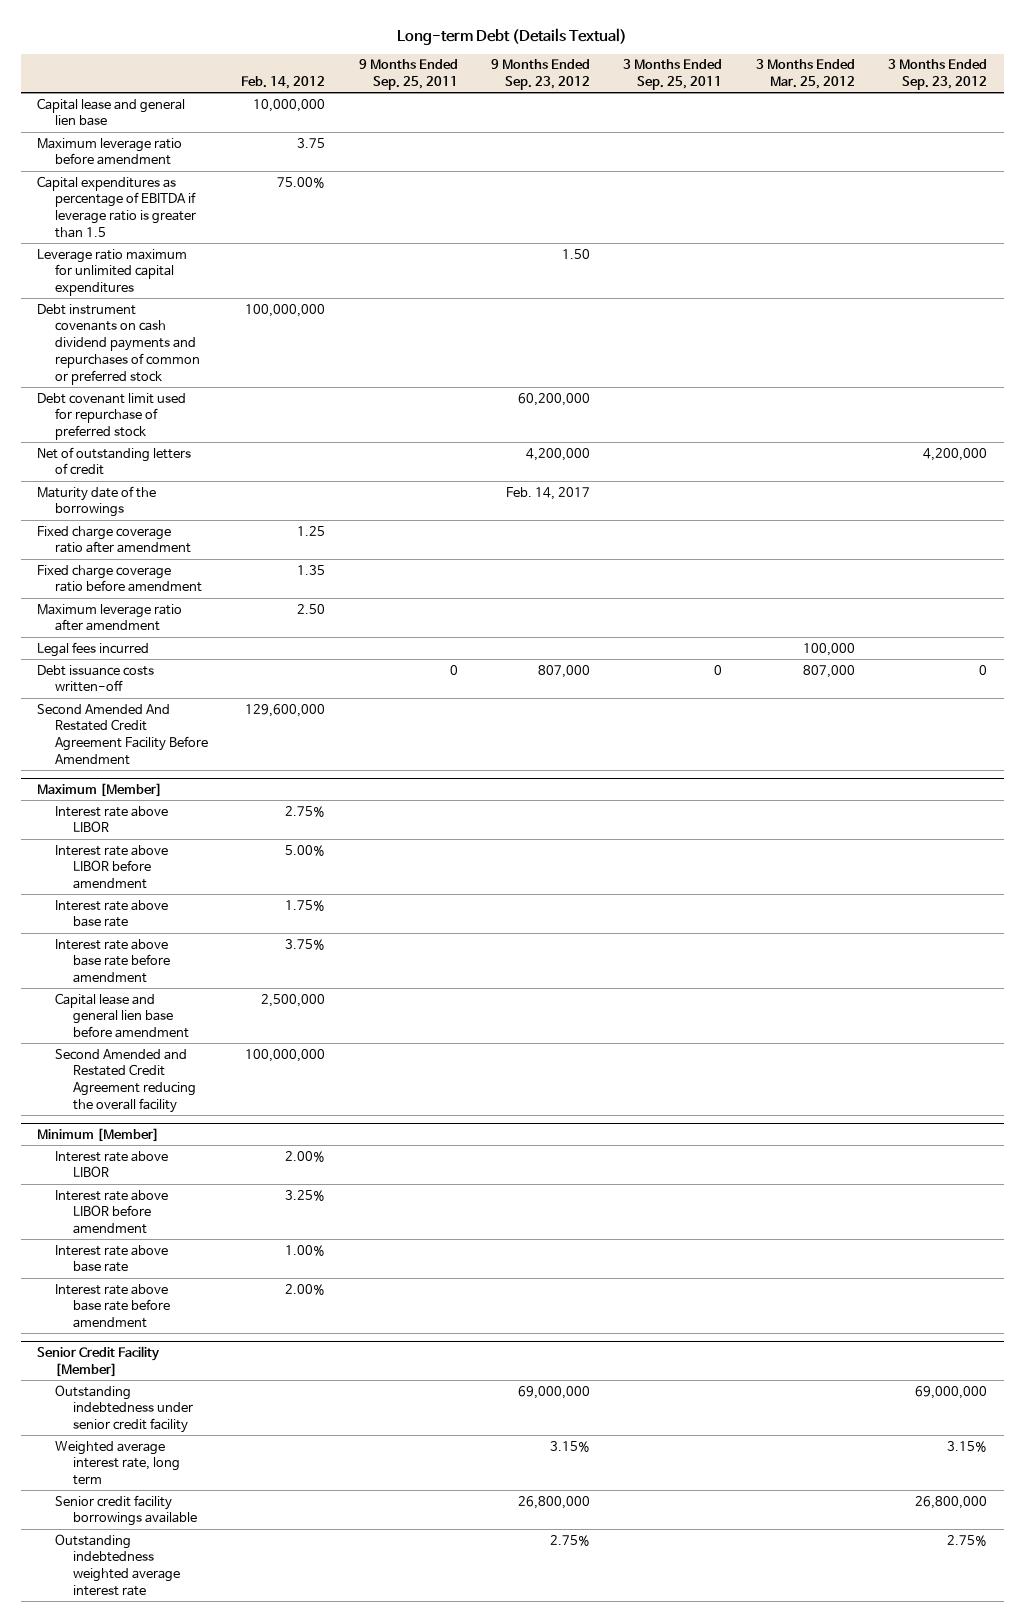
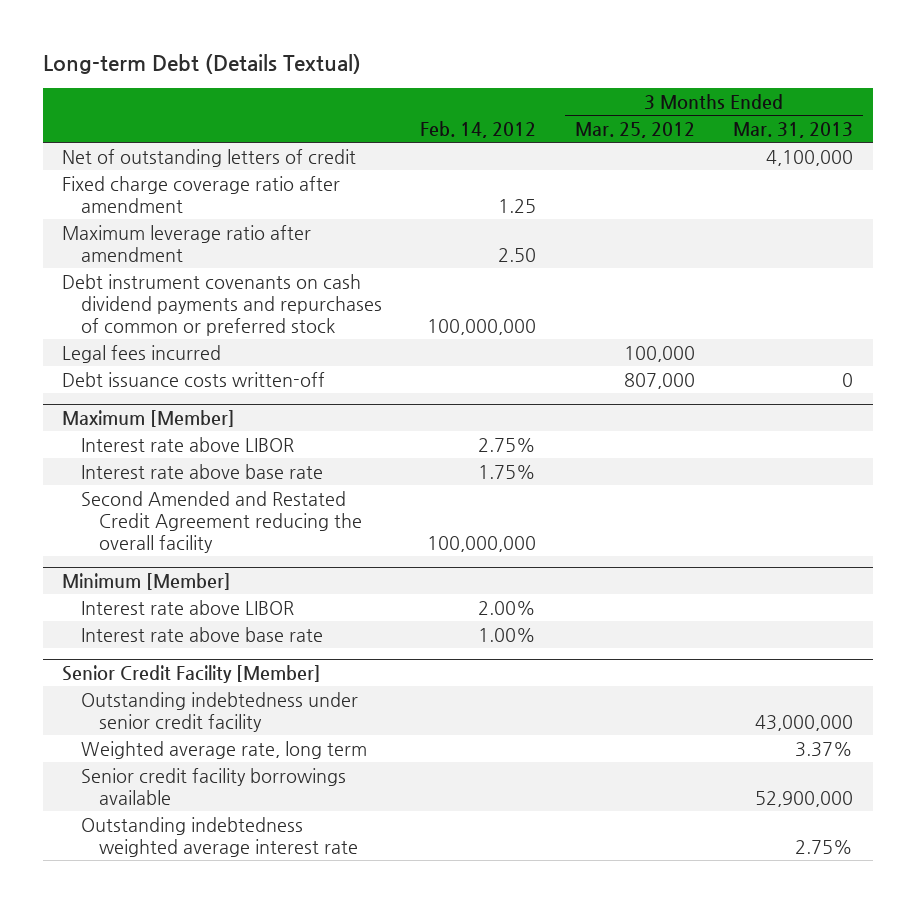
[358,59,458,91] 9 Months Ended Sep. 25, 2011 -> none
[491,59,591,91] 9 Months Ended Sep. 23, 2012 -> none
[623,59,723,91] 3 Months Ended Sep. 25, 2011 -> none
[888,59,988,91] 3 Months Ended Sep. 23, 2012 -> none
none -> [733,121,854,138] Mar. 31, 2013
[37,97,186,127] Capital lease and general lien base -> none
[37,137,183,166] Maximum leverage ratio before amendment -> none
[37,175,196,238] Capital expenditures as percentage of EBITDA if leverage ratio is greater than 1.5 -> none
[37,248,188,297] Leverage ratio maximum for unlimited capital expenditures -> none
[37,392,187,441] Debt covenant limit used for repurchase of preferred stock -> none
[37,485,157,518] Maturity date of the borrowings -> none
[37,564,202,593] Fixed charge coverage ratio before amendment -> none
[37,303,200,385] Debt instrument covenants on cash dividend payments and repurchases of common or preferred stock -> [62,273,382,337] Debt instrument covenants on cash dividend payments and repurchases of common or preferred stock
[37,703,208,765] Second Amended And Restated Credit Agreement Facility Before Amendment -> none
[54,844,168,890] Interest rate above LIBOR before amendment -> none
[54,938,170,984] Interest rate above base rate before amendment -> none
[54,992,189,1039] Capital lease and general lien base before amendment -> none
[54,1189,168,1235] Interest rate above LIBOR before amendment -> none
[54,1283,170,1329] Interest rate above base rate before amendment -> none
[54,1440,180,1486] Weighted average interest rate, long term -> [80,740,367,759] Weighted average rate, long term

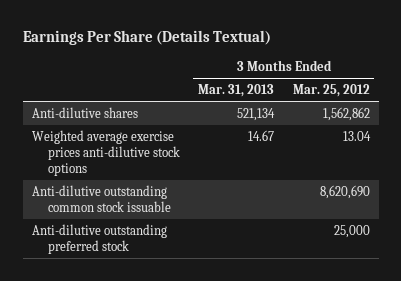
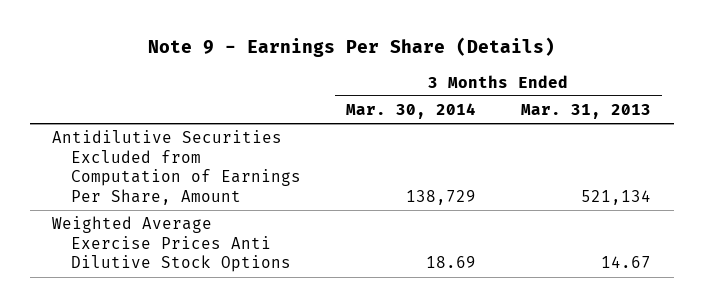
[22,30,271,46] Earnings Per Share (Details Textual) -> [147,37,555,58] Note 9 - Earnings Per Share (Details)
[292,84,370,98] Mar. 25, 2012 -> none
none -> [345,103,476,120] Mar. 30, 2014
[31,184,171,212] Anti-dilutive outstanding common stock issuable -> none
[31,223,167,254] Anti-dilutive outstanding preferred stock -> none
[31,106,138,118] Anti-dilutive shares -> [52,130,301,205] Antidilutive Securities Excluded from Computation of Earnings Per Share, Amount
[31,129,180,176] Weighted average exercise prices anti-dilutive stock options -> [52,216,291,273] Weighted Average Exercise Prices Anti Dilutive Stock Options

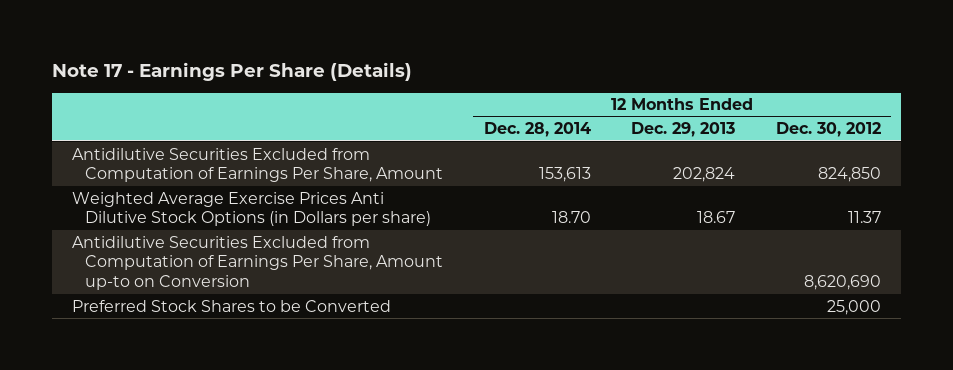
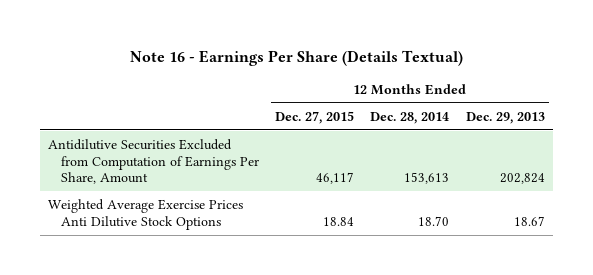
[52,61,413,81] Note 17 - Earnings Per Share (Details) -> [129,49,463,66] Note 16 - Earnings Per Share (Details Textual)
[775,122,881,138] Dec. 30, 2012 -> none
none -> [275,110,355,124] Dec. 27, 2015
[72,235,443,291] Antidilutive Securities Excluded from Computation of Earnings Per Share, Amount up-to on Conversion -> none
[72,299,392,312] Preferred Stock Shares to be Converted -> none
[72,191,431,227] Weighted Average Exercise Prices Anti Dilutive Stock Options (in Dollars per share) -> [48,199,244,230] Weighted Average Exercise Prices Anti Dilutive Stock Options

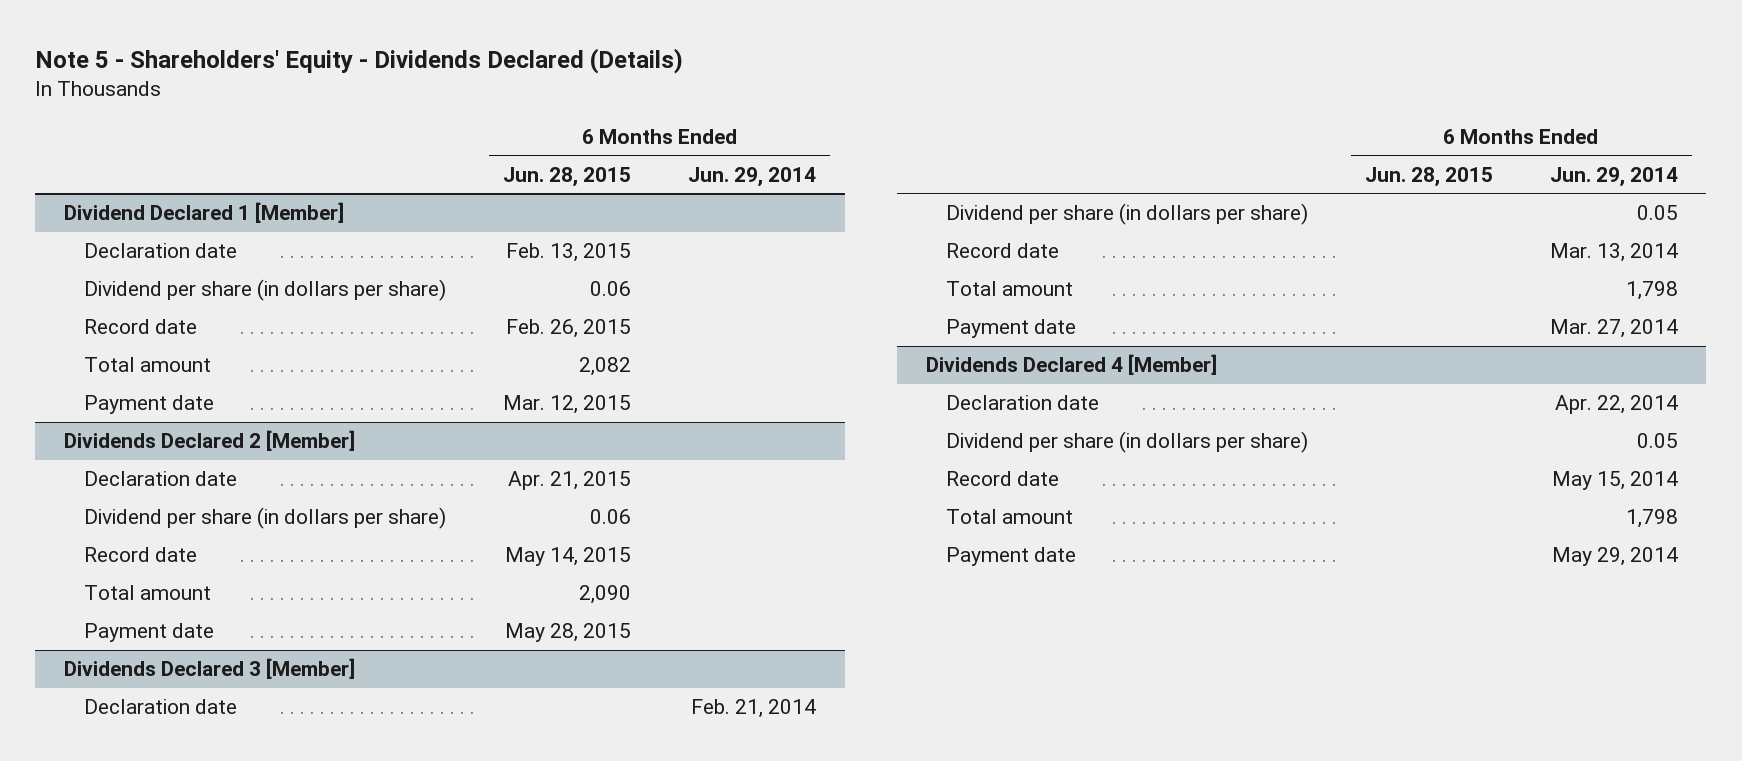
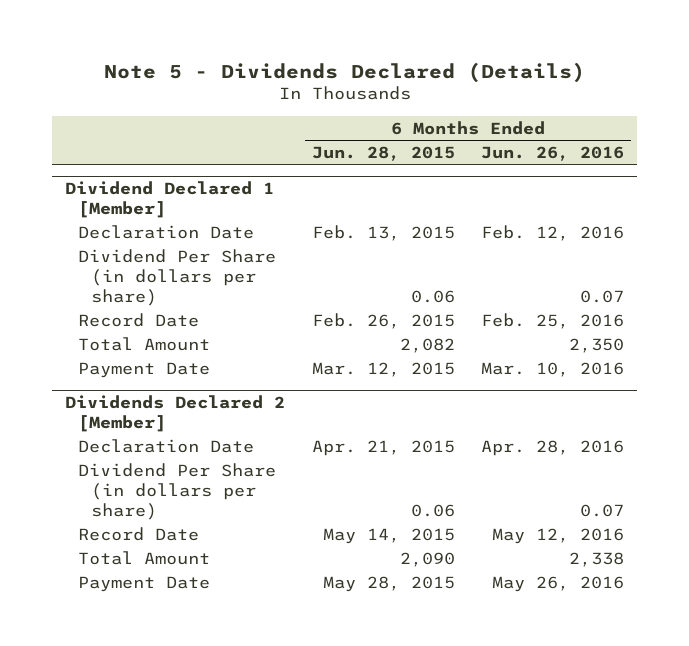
[35,48,684,75] Note 5 - Shareholders' Equity - Dividends Declared (Details) -> [103,61,585,83] Note 5 - Dividends Declared (Details)
[688,166,817,187] Jun. 29, 2014 -> none
none -> [480,146,624,162] Jun. 26, 2016
[84,243,238,259] Declaration date -> [78,224,255,239] Declaration Date
[84,279,447,302] Dividend per share (in dollars per share) -> [78,248,277,306] Dividend Per Share (in dollars per share)
[84,319,198,335] Record date -> [78,312,200,327] Record Date
[84,357,212,373] Total amount -> [78,336,211,351] Total Amount
[84,395,215,415] Payment date -> [78,361,211,378] Payment Date
[63,658,355,680] Dividends Declared 3 [Member] -> none
[84,699,238,715] Declaration date -> none
[946,203,1309,226] Dividend per share (in dollars per share) -> none
[946,243,1060,259] Record date -> none
[946,281,1074,297] Total amount -> none
[946,319,1077,339] Payment date -> none
[925,354,1217,376] Dividends Declared 4 [Member] -> none
[946,395,1100,411] Declaration date -> none
[946,431,1309,454] Dividend per share (in dollars per share) -> none
[946,471,1060,487] Record date -> none
[946,509,1074,525] Total amount -> none
[946,547,1077,567] Payment date -> none
[84,471,238,487] Declaration date -> [78,438,255,453] Declaration Date
[84,507,447,530] Dividend per share (in dollars per share) -> [78,462,277,520] Dividend Per Share (in dollars per share)
[84,547,198,563] Record date -> [78,526,200,541] Record Date
[84,585,212,601] Total amount -> [78,550,211,565] Total Amount
[84,623,215,643] Payment date -> [78,575,211,592] Payment Date

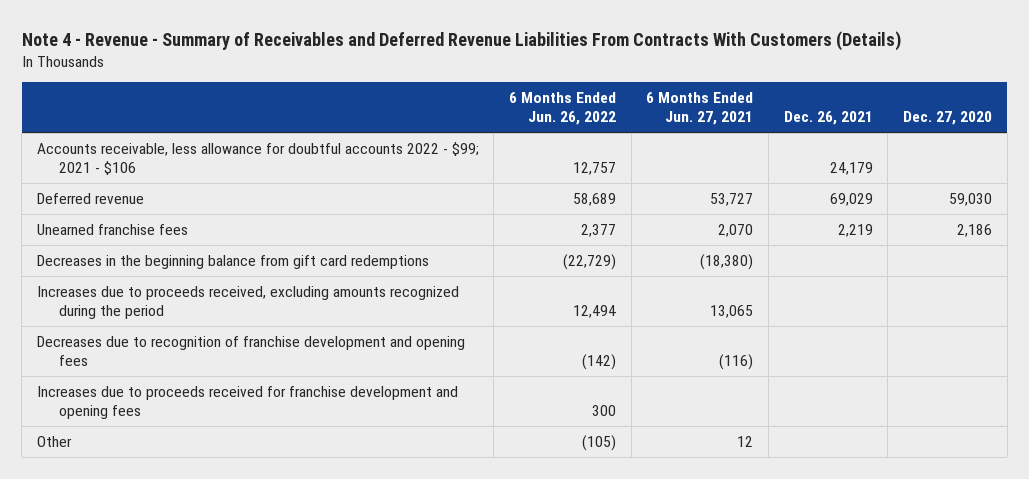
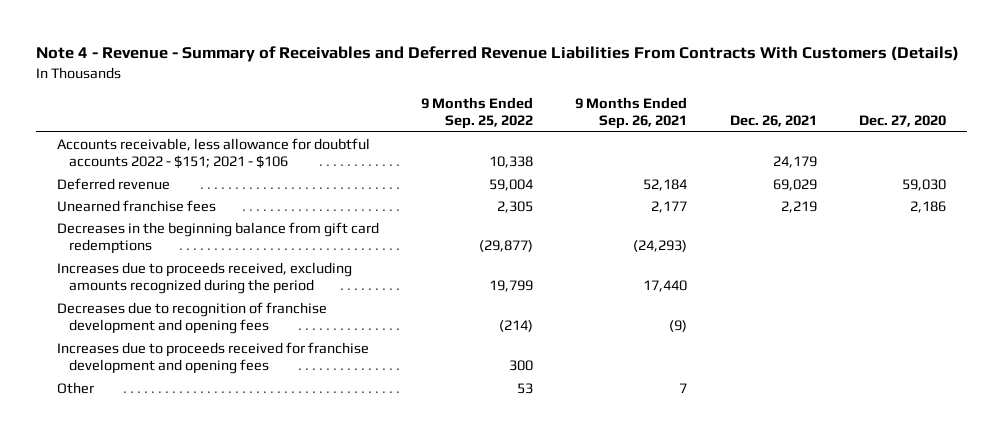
[508,92,616,126] 6 Months Ended Jun. 26, 2022 -> none
[646,92,754,126] 6 Months Ended Jun. 27, 2021 -> none
none -> [421,96,534,130] 9 Months Ended Sep. 25, 2022
none -> [575,96,688,130] 9 Months Ended Sep. 26, 2021
[36,142,479,176] Accounts receivable, less allowance for doubtful accounts 2022 - $99; 2021 - $106 -> [56,137,370,170] Accounts receivable, less allowance for doubtful accounts 2022 - $151; 2021 - $106

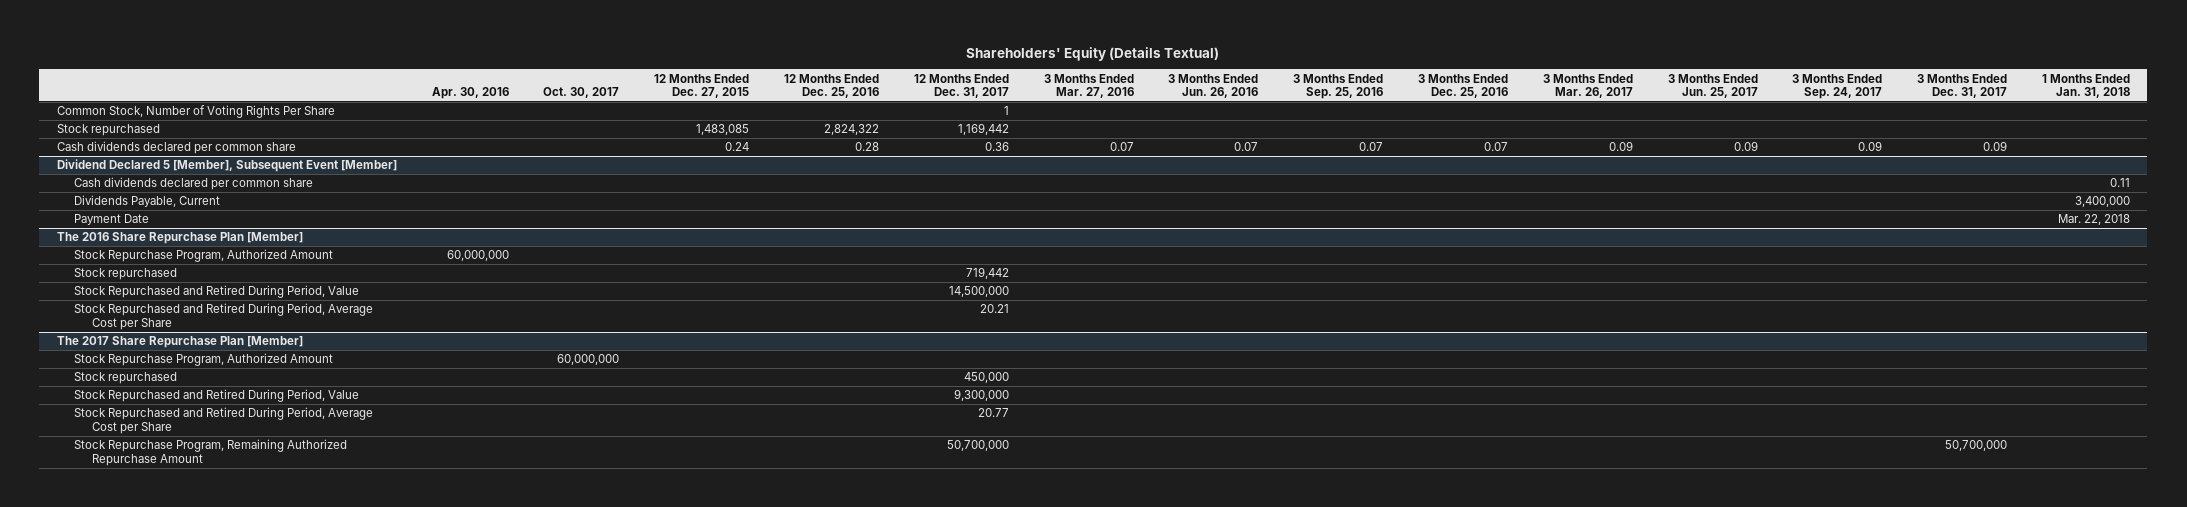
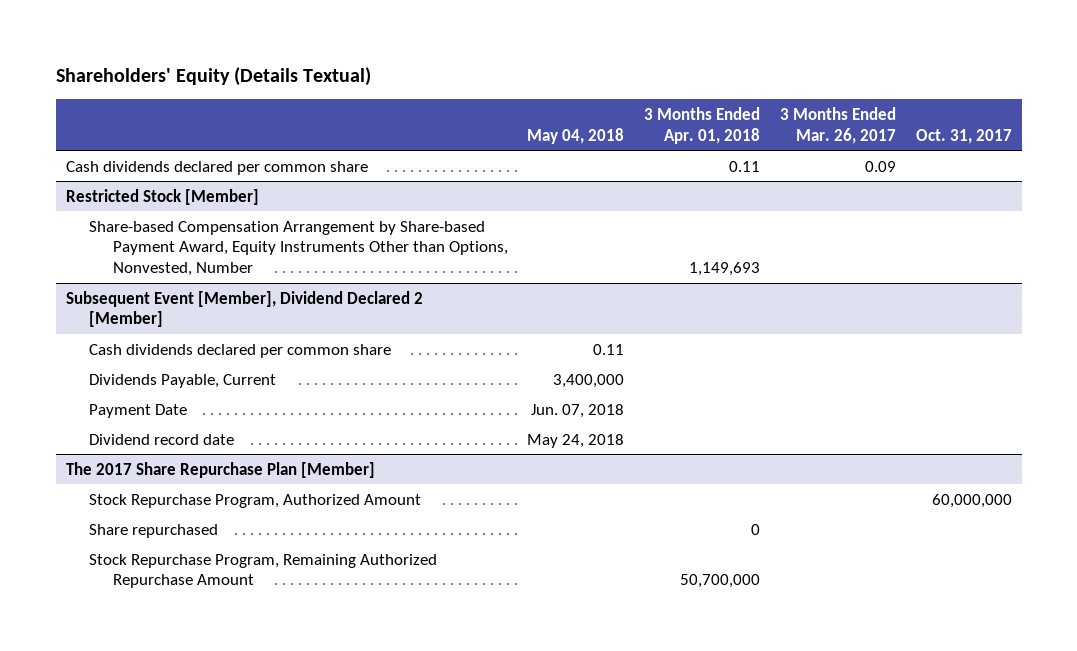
[431,87,509,100] Apr. 30, 2016 -> none
[543,87,620,99] Oct. 30, 2017 -> none
[654,73,750,99] 12 Months Ended Dec. 27, 2015 -> none
[783,73,879,99] 12 Months Ended Dec. 25, 2016 -> none
[913,73,1009,99] 12 Months Ended Dec. 31, 2017 -> none
[1043,73,1134,99] 3 Months Ended Mar. 27, 2016 -> none
[1168,73,1259,99] 3 Months Ended Jun. 26, 2016 -> none
[1293,73,1384,100] 3 Months Ended Sep. 25, 2016 -> none
[1417,73,1508,99] 3 Months Ended Dec. 25, 2016 -> none
[1667,73,1758,99] 3 Months Ended Jun. 25, 2017 -> none
[1792,73,1883,100] 3 Months Ended Sep. 24, 2017 -> none
[1917,73,2008,99] 3 Months Ended Dec. 31, 2017 -> none
[2042,73,2131,99] 1 Months Ended Jan. 31, 2018 -> none
none -> [527,127,625,144] May 04, 2018
none -> [644,107,761,144] 3 Months Ended Apr. 01, 2018
none -> [915,128,1012,144] Oct. 31, 2017
[56,105,335,119] Common Stock, Number of Voting Rights Per Share -> none
[56,124,160,137] Stock repurchased -> none
none -> [65,188,259,205] Restricted Stock [Member]
none -> [89,220,508,277] Share-based Compensation Arrangement by Share-based Payment Award, Equity Instruments Other than Options, Nonvested, Number
[56,159,397,173] Dividend Declared 5 [Member], Subsequent Event [Member] -> [65,290,423,328] Subsequent Event [Member], Dividend Declared 2 [Member]
[56,232,303,245] The 2016 Share Repurchase Plan [Member] -> none
[74,249,334,263] Stock Repurchase Program, Authorized Amount -> none
[74,268,178,281] Stock repurchased -> none
[74,285,360,299] Stock Repurchased and Retired During Period, Value -> none
[74,303,374,330] Stock Repurchased and Retired During Period, Average Cost per Share -> none
none -> [89,433,235,445] Dividend record date
[74,389,360,403] Stock Repurchased and Retired During Period, Value -> none
[74,407,374,434] Stock Repurchased and Retired During Period, Average Cost per Share -> none
[74,372,178,385] Stock repurchased -> [89,523,219,538] Share repurchased

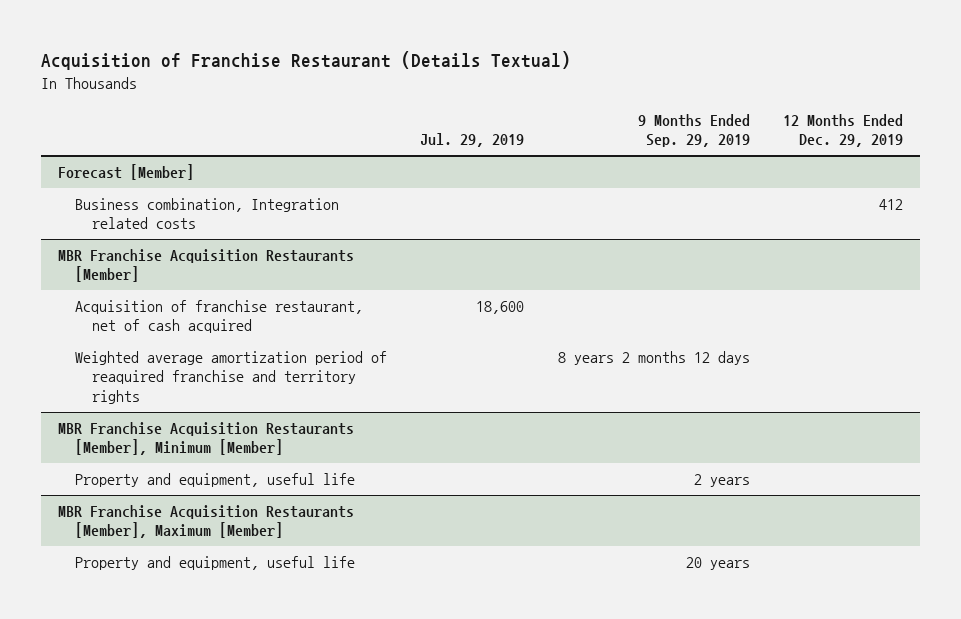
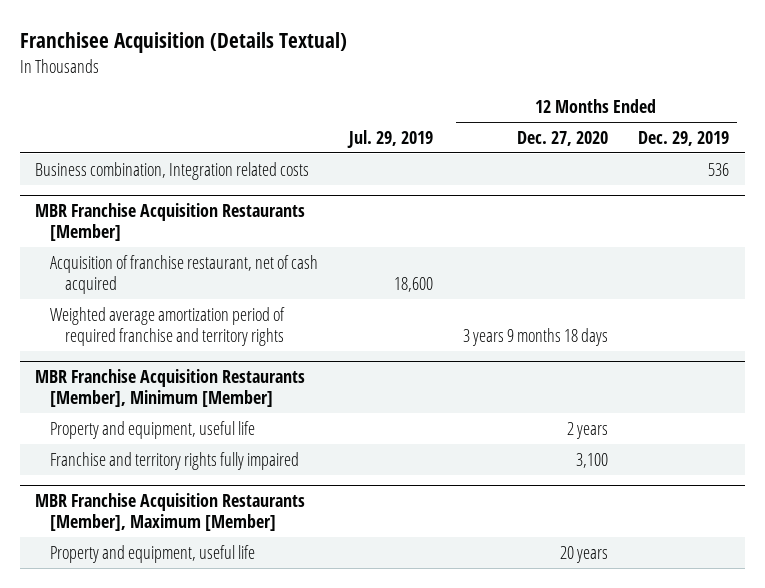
[40,51,571,71] Acquisition of Franchise Restaurant (Details Textual) -> [20,32,348,54] Franchisee Acquisition (Details Textual)
[637,114,750,148] 9 Months Ended Sep. 29, 2019 -> none
none -> [517,130,609,146] Dec. 27, 2020
[57,164,194,181] Forecast [Member] -> none
[74,198,339,230] Business combination, Integration related costs -> none
none -> [35,161,310,180] Business combination, Integration related costs
[74,351,387,404] Weighted average amortization period of reaquired franchise and territory rights -> [50,306,286,346] Weighted average amortization period of required franchise and territory rights
none -> [50,451,300,470] Franchise and territory rights fully impaired

